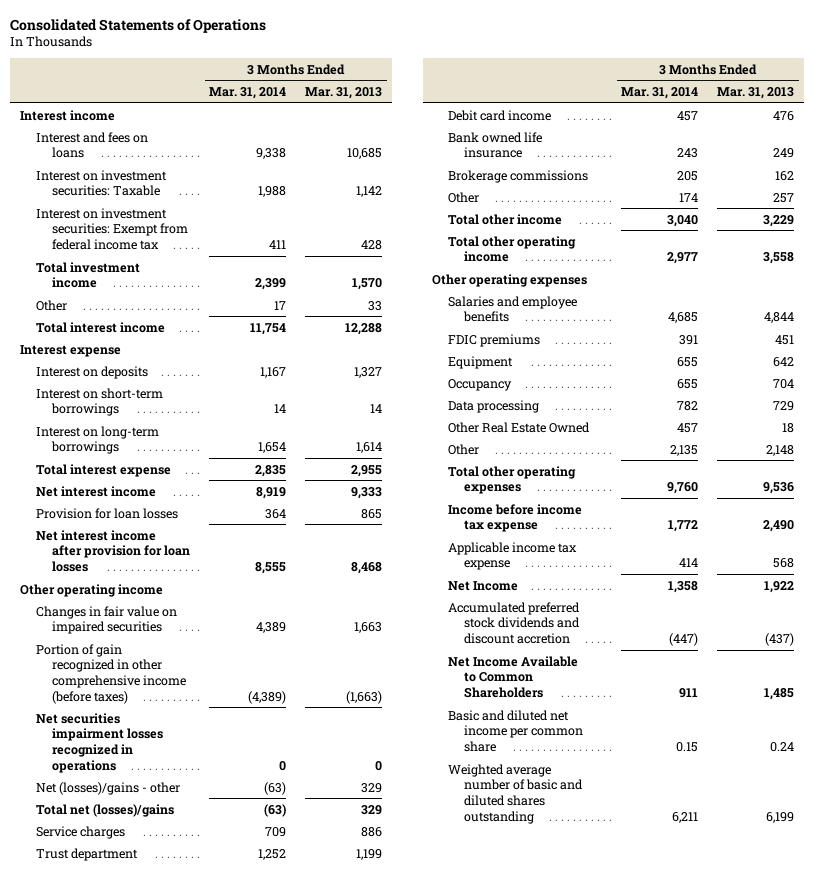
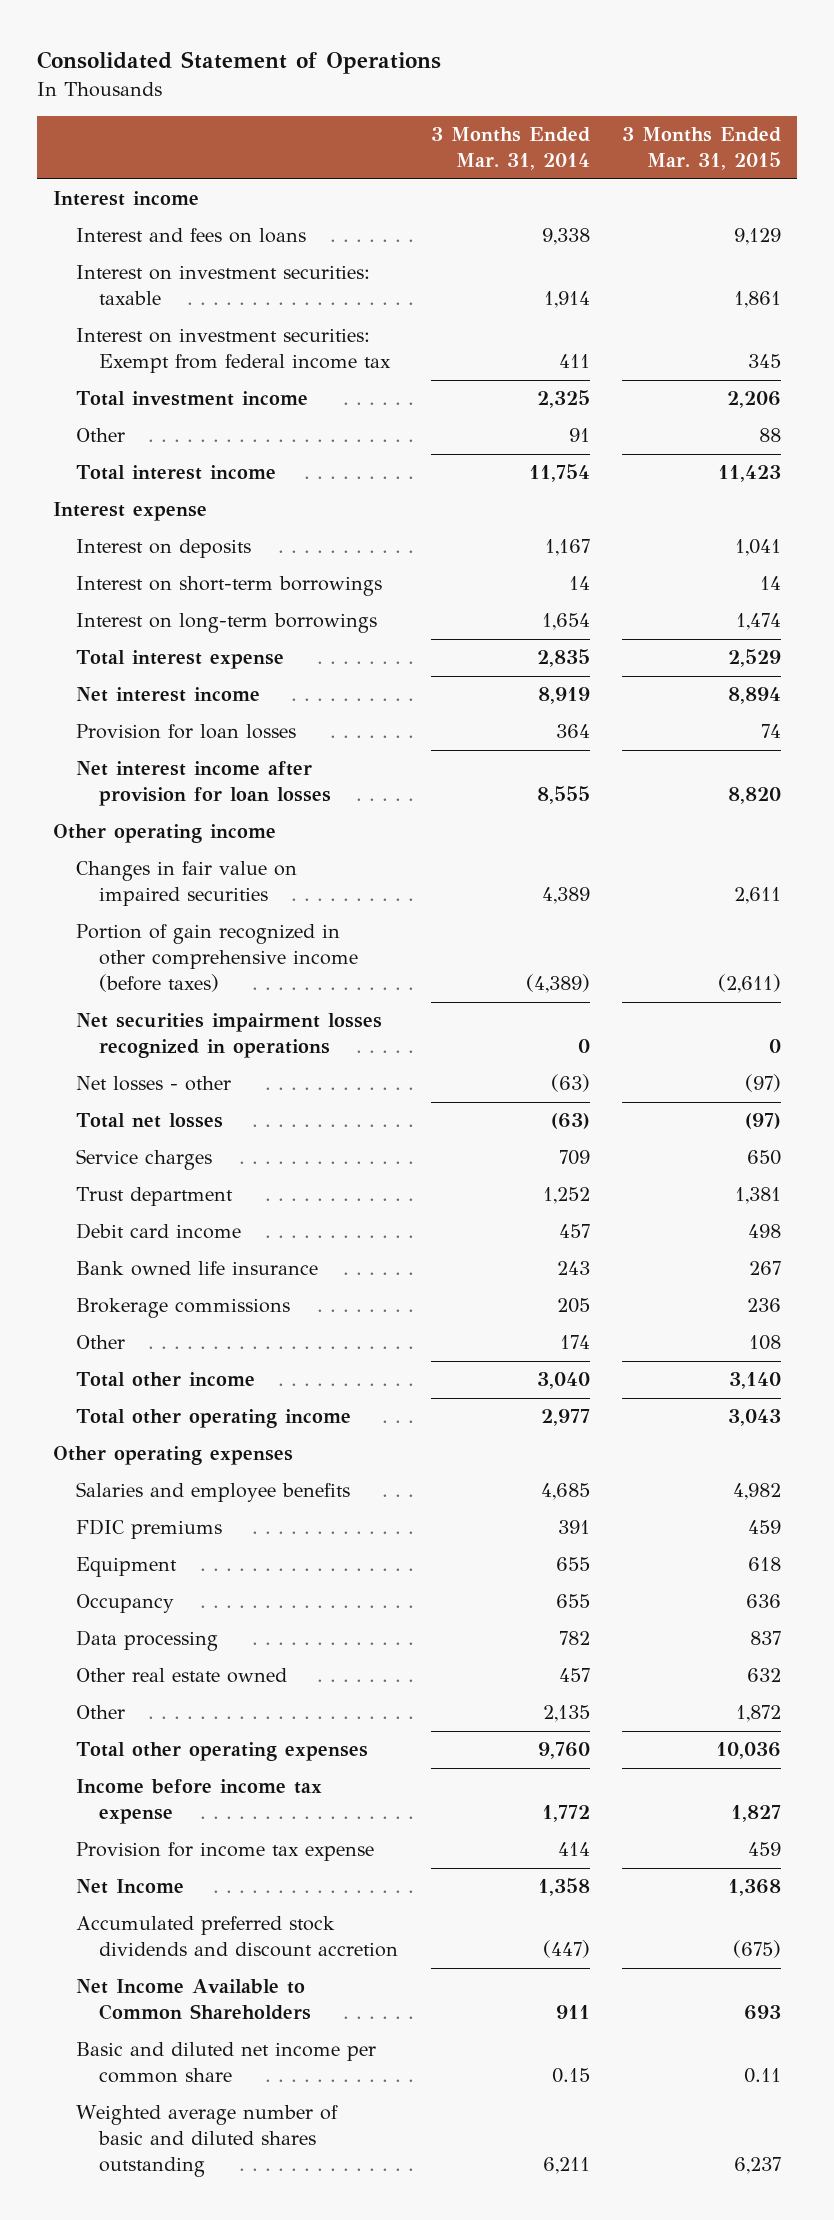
[10,18,267,33] Consolidated Statements of Operations -> [37,51,442,75] Consolidated Statement of Operations
[305,87,383,100] Mar. 31, 2013 -> none
none -> [621,127,781,171] 3 Months Ended Mar. 31, 2015
[36,169,168,197] Interest on investment securities: Taxable -> [76,265,371,306] Interest on investment securities: taxable
[258,186,287,198] 1,988 -> [543,291,590,309] 1,914
[255,278,287,291] 2,399 -> [536,390,590,409] 2,325
[274,300,287,310] 17 -> [568,428,590,443] 91
[36,781,181,795] Net (losses)/gains - other -> [76,1076,232,1092] Net losses - other
[36,803,175,817] Total net (losses)/gains -> [76,1113,224,1129] Total net losses
[448,421,591,433] Other Real Estate Owned -> [76,1668,288,1684] Other real estate owned
[448,541,578,571] Applicable income tax expense -> [76,1842,375,1862] Provision for income tax expense

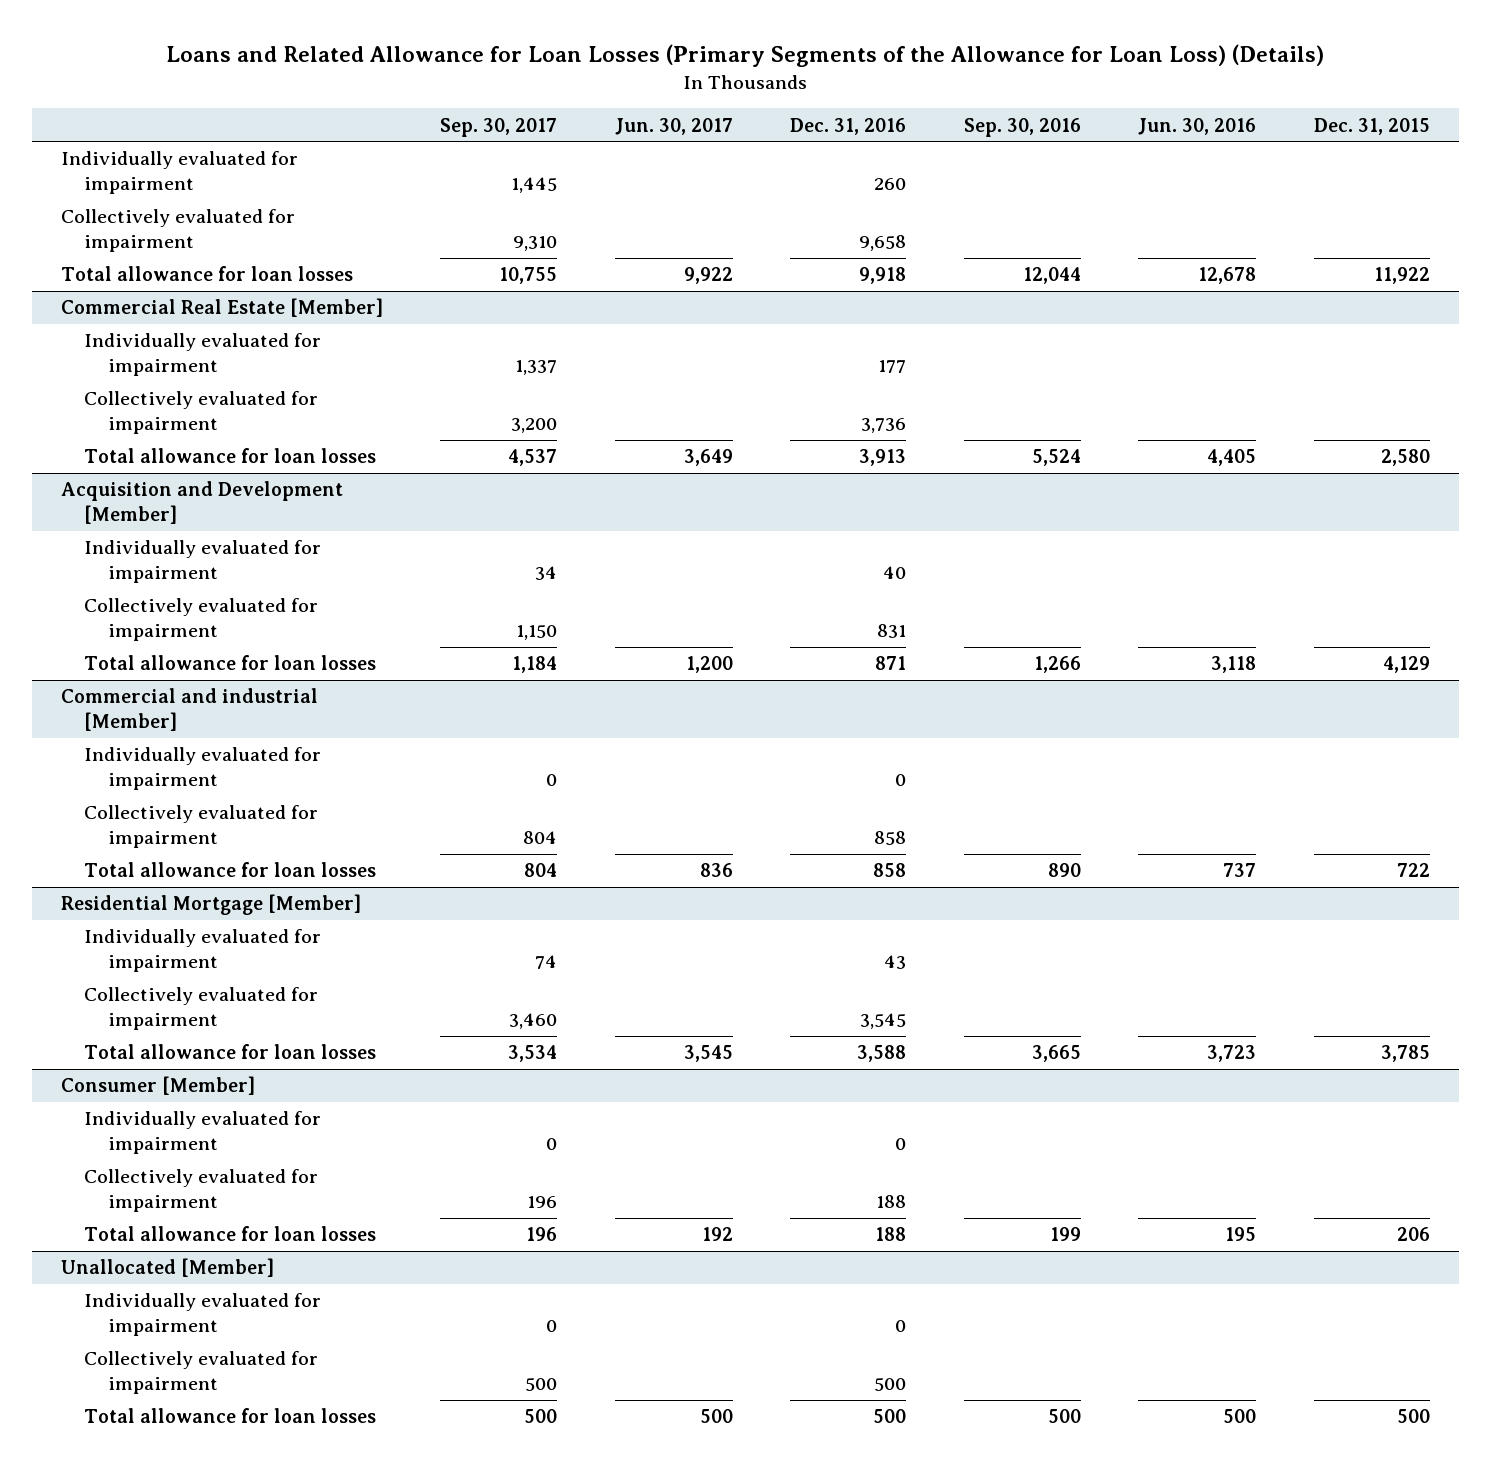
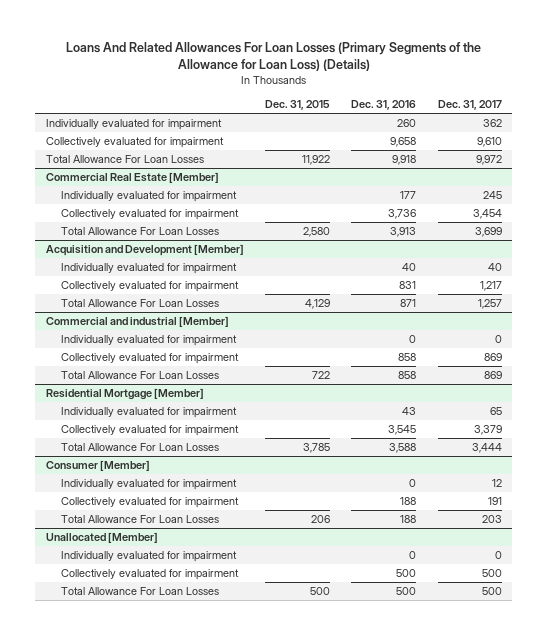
[166,44,1325,68] Loans and Related Allowance for Loan Losses (Primary Segments of the Allowance for Loan Loss) (Details) -> [65,42,481,72] Loans And Related Allowances For Loan Losses (Primary Segments of the Allowance for Loan Loss) (Details)
[440,117,558,137] Sep. 30, 2017 -> none
[614,117,733,135] Jun. 30, 2017 -> none
[963,117,1081,137] Sep. 30, 2016 -> none
[1138,117,1257,135] Jun. 30, 2016 -> none
none -> [437,100,502,111] Dec. 31, 2017
[60,266,353,282] Total allowance for loan losses -> [45,155,204,164] Total Allowance For Loan Losses
[84,448,377,464] Total allowance for loan losses -> [61,227,220,236] Total Allowance For Loan Losses
[84,655,377,671] Total allowance for loan losses -> [61,299,220,308] Total Allowance For Loan Losses
[84,862,377,878] Total allowance for loan losses -> [61,371,220,380] Total Allowance For Loan Losses
[84,1044,377,1060] Total allowance for loan losses -> [61,443,220,452] Total Allowance For Loan Losses
[84,1226,377,1242] Total allowance for loan losses -> [61,515,220,524] Total Allowance For Loan Losses
[84,1408,377,1424] Total allowance for loan losses -> [61,587,220,596] Total Allowance For Loan Losses

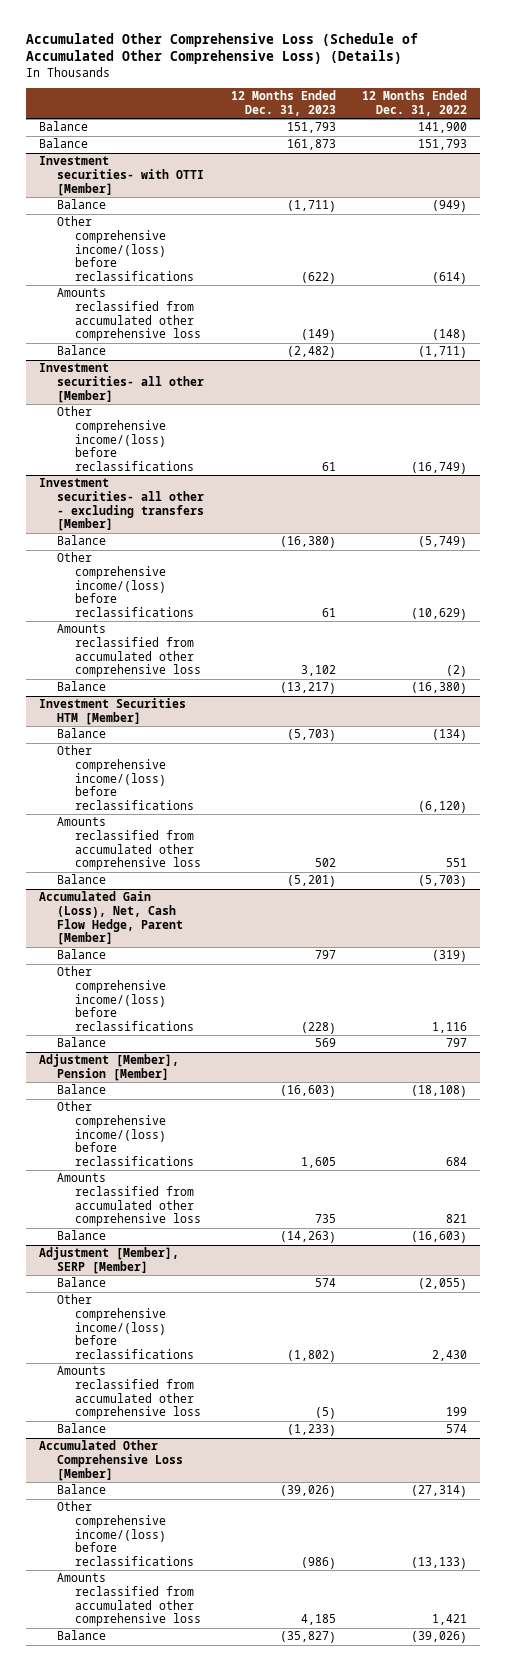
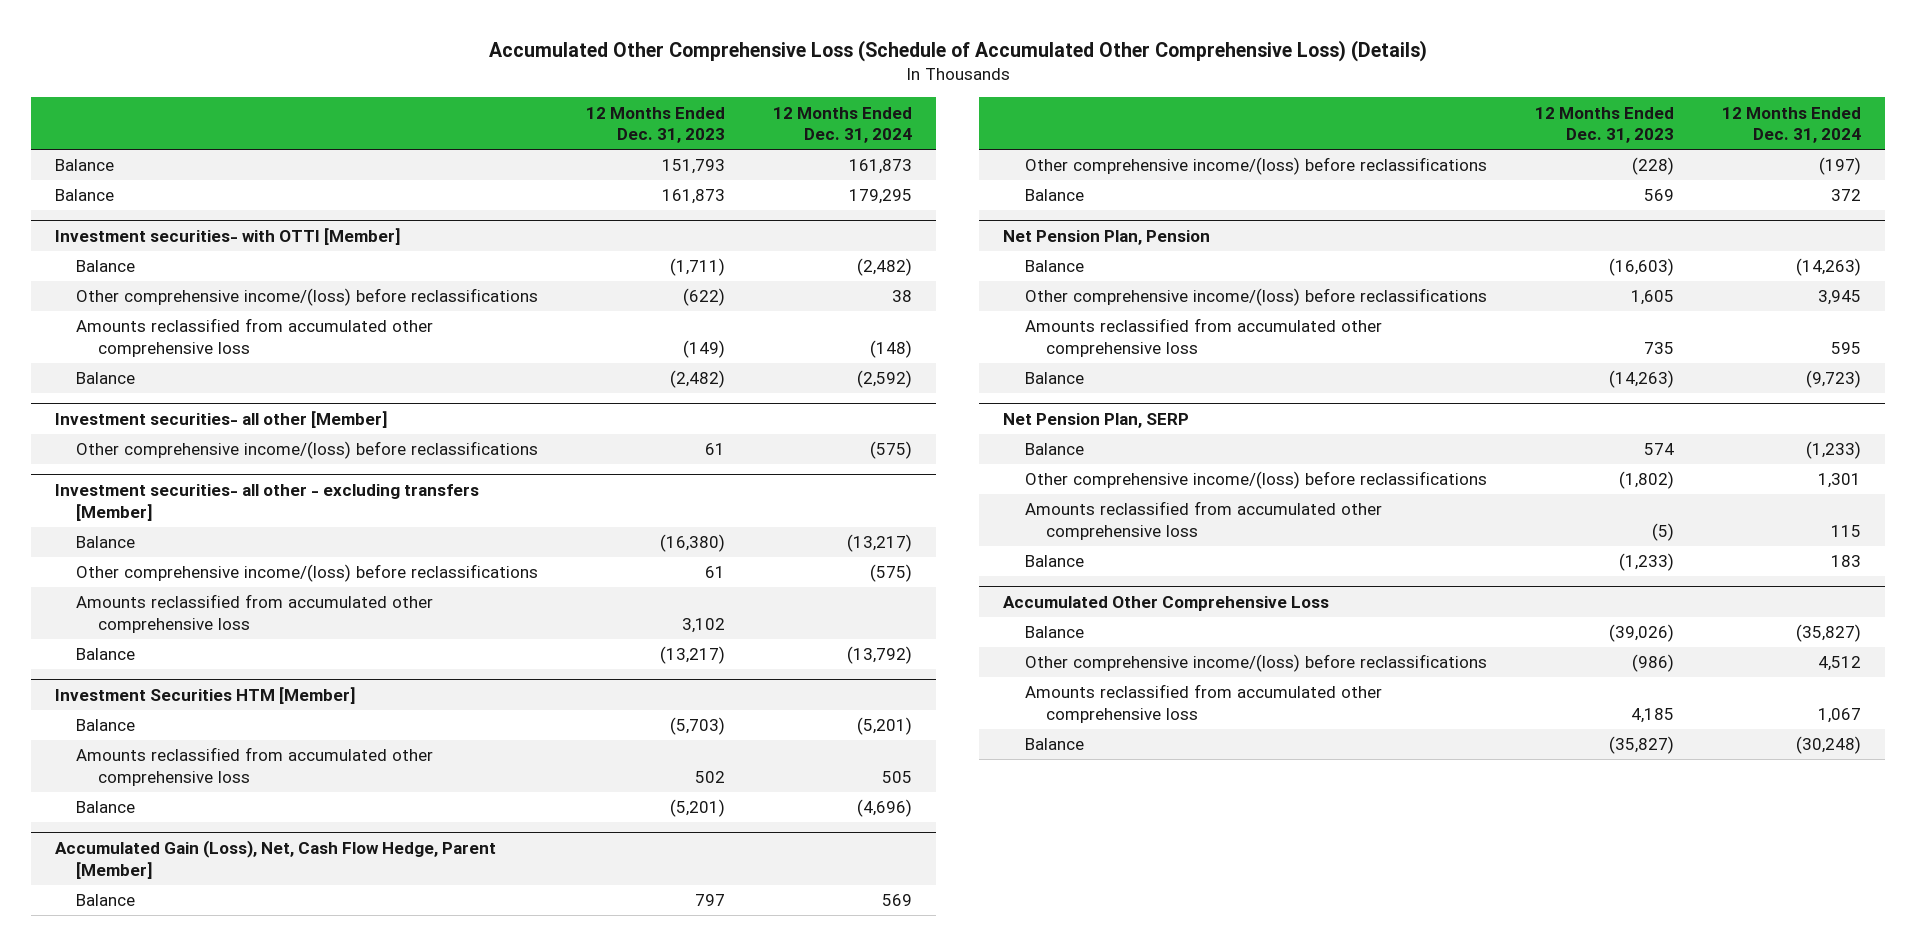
[361,90,467,116] 12 Months Ended Dec. 31, 2022 -> none
none -> [773,106,913,144] 12 Months Ended Dec. 31, 2024
[57,745,195,811] Other comprehensive income/(loss) before reclassifications -> none
[39,1054,180,1082] Adjustment [Member], Pension [Member] -> none
none -> [1003,230,1211,246] Net Pension Plan, Pension
[39,1247,180,1275] Adjustment [Member], SERP [Member] -> none
none -> [1003,413,1190,429] Net Pension Plan, SERP
[39,1440,184,1481] Accumulated Other Comprehensive Loss [Member] -> [1003,596,1330,612] Accumulated Other Comprehensive Loss

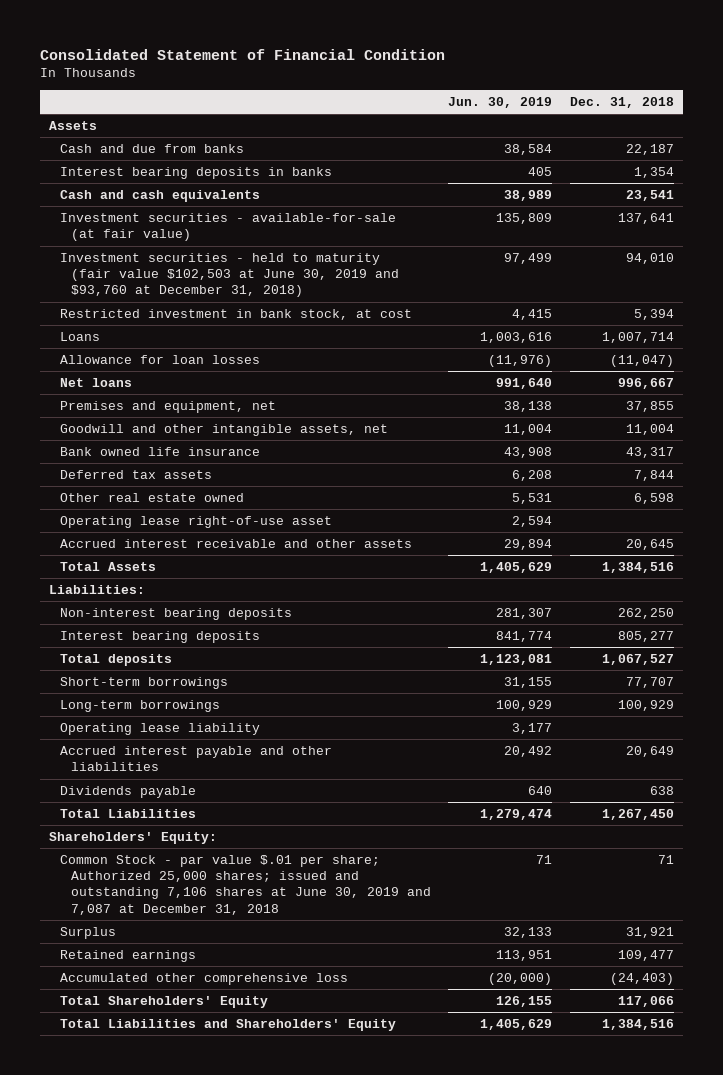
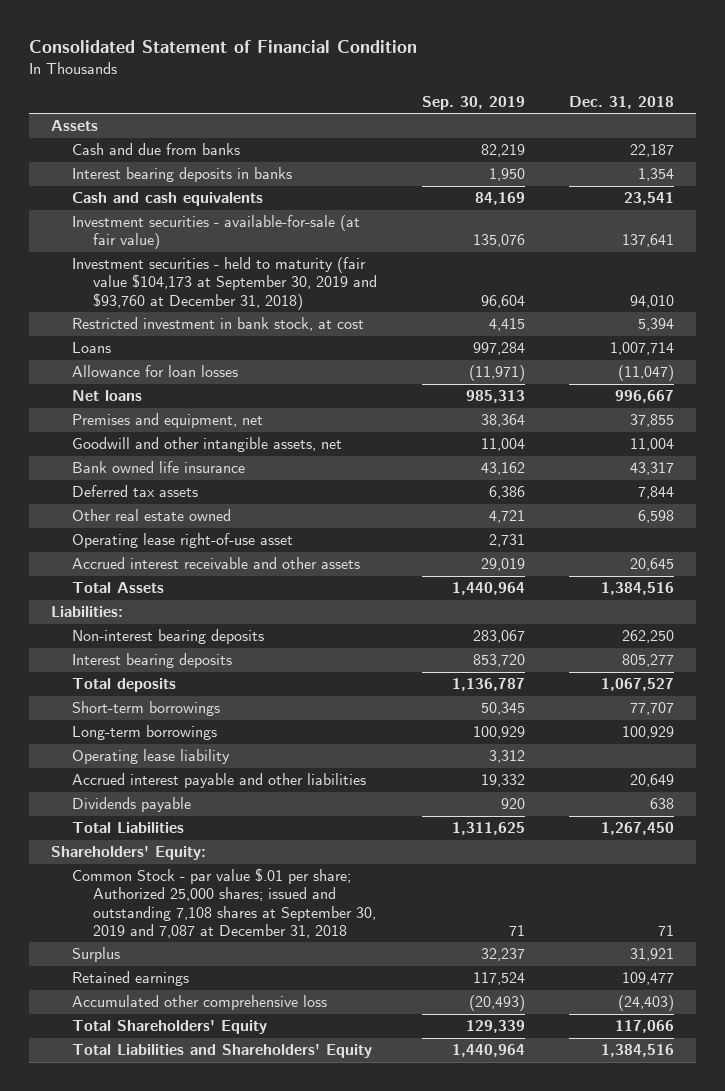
[448,97,553,109] Jun. 30, 2019 -> none
none -> [421,95,525,110] Sep. 30, 2019
[59,252,399,298] Investment securities - held to maturity (fair value $102,503 at June 30, 2019 and $93,760 at December 31, 2018) -> [72,257,378,310] Investment securities - held to maturity (fair value $104,173 at September 30, 2019 and $93,760 at December 31, 2018)
[59,854,431,915] Common Stock - par value $.01 per share; Authorized 25,000 shares; issued and outstanding 7,106 shares at June 30, 2019 and 7,087 at December 31, 2018 -> [72,868,377,938] Common Stock - par value $.01 per share; Authorized 25,000 shares; issued and outstanding 7,108 shares at September 30, 2019 and 7,087 at December 31, 2018

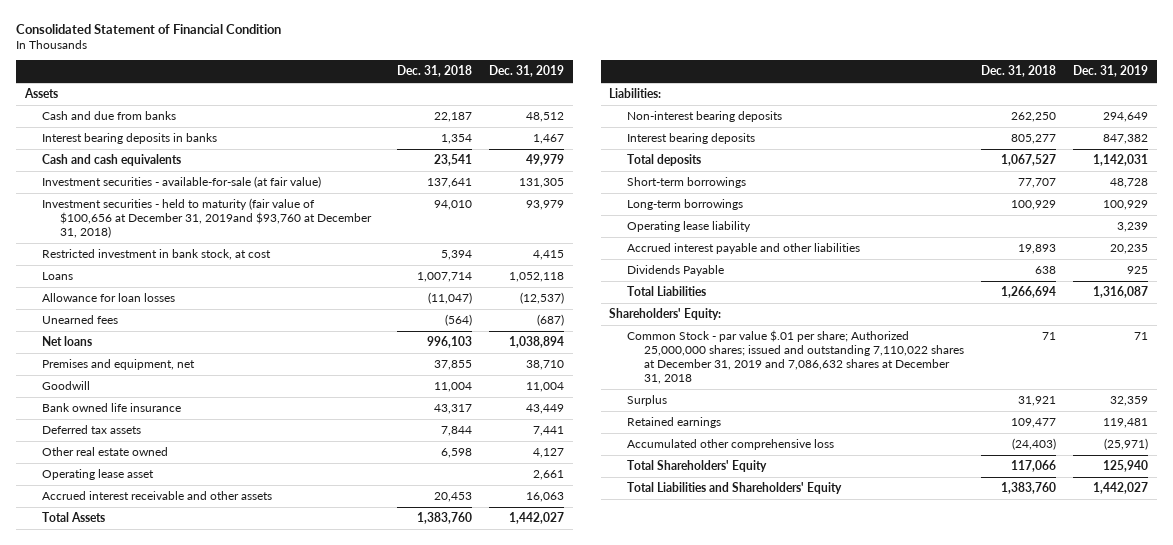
[421,95,525,110] Sep. 30, 2019 -> none
none -> [488,65,564,78] Dec. 31, 2019
[72,257,378,310] Investment securities - held to maturity (fair value $104,173 at September 30, 2019 and $93,760 at December 31, 2018) -> [42,198,372,238] Investment securities - held to maturity (fair value of $100,656 at December 31, 2019and $93,760 at December 31, 2018)
none -> [42,315,119,325] Unearned fees
[615,390,675,404] 996,667 -> [426,336,472,349] 996,103
[72,437,343,453] Goodwill and other intangible assets, net -> [42,381,91,391] Goodwill
[72,533,294,549] Operating lease right-of-use asset -> [42,469,155,481] Operating lease asset
[630,558,675,572] 20,645 -> [433,492,472,503] 20,453
[601,582,675,596] 1,384,516 -> [416,512,472,525] 1,383,760
[630,774,675,788] 20,649 -> [1018,244,1057,255] 19,893
[72,797,192,813] Dividends payable -> [626,265,724,277] Dividends Payable
[601,822,675,836] 1,267,450 -> [1001,286,1057,299] 1,266,694
[72,868,377,938] Common Stock - par value $.01 per share; Authorized 25,000 shares; issued and outstanding 7,108 shares at September 30, 2019 and 7,087 at December 31, 2018 -> [626,330,964,384] Common Stock - par value $.01 per share; Authorized 25,000,000 shares; issued and outstanding 7,110,022 shares at December 31, 2019 and 7,086,632 shares at December 31, 2018
[601,1044,675,1058] 1,384,516 -> [1001,482,1057,495] 1,383,760

